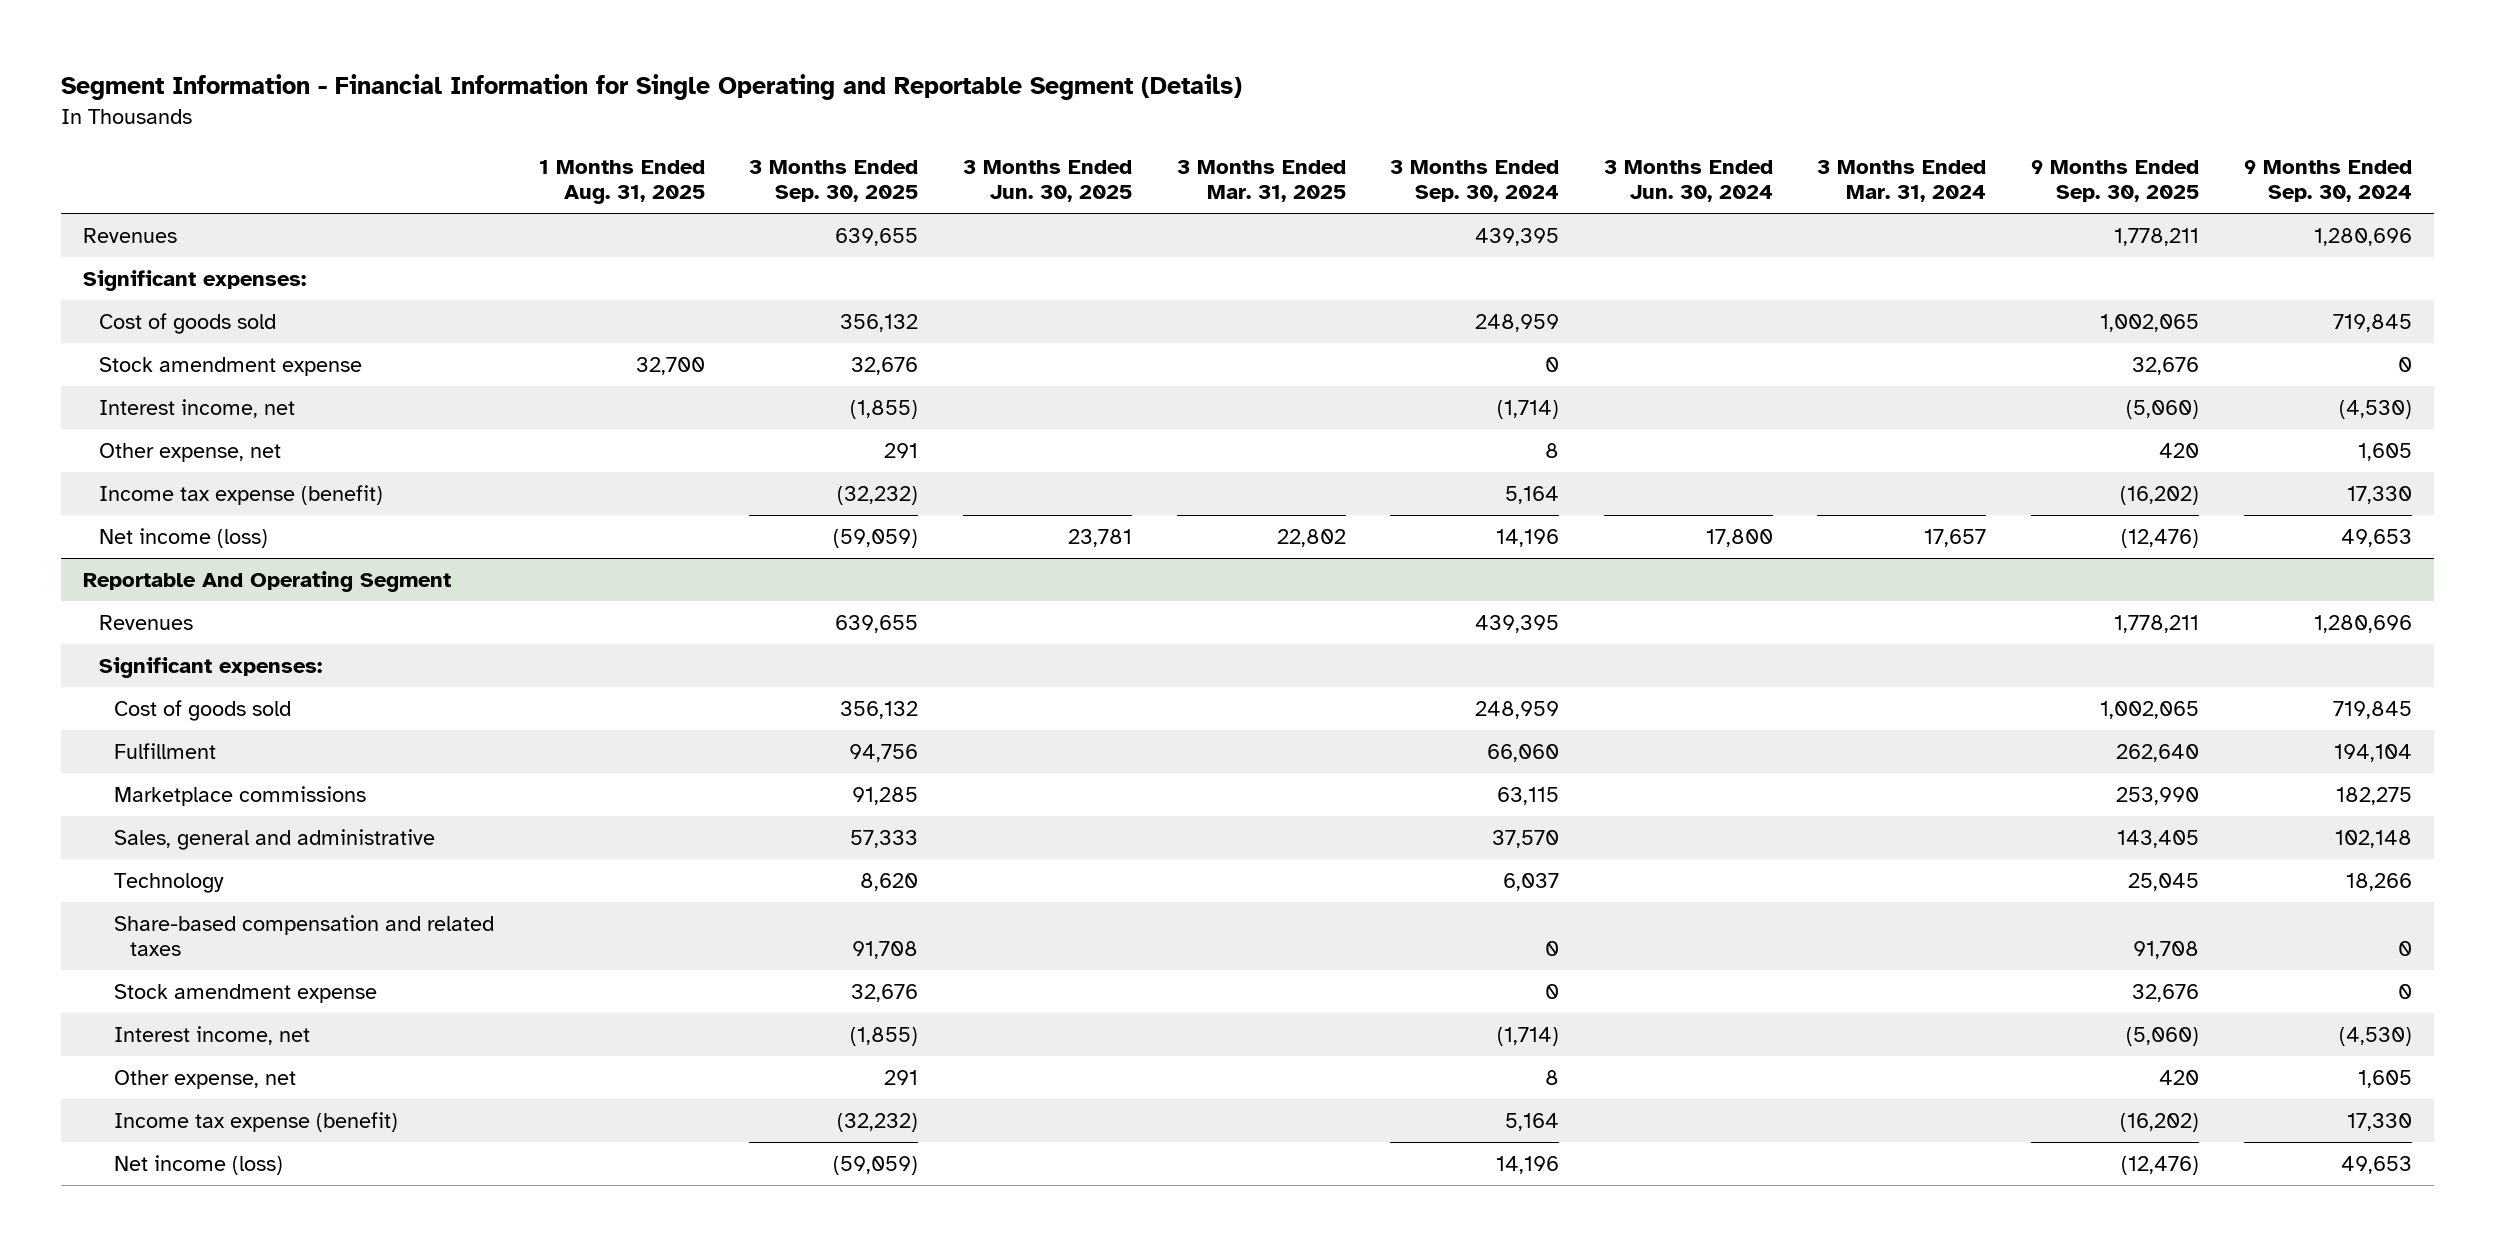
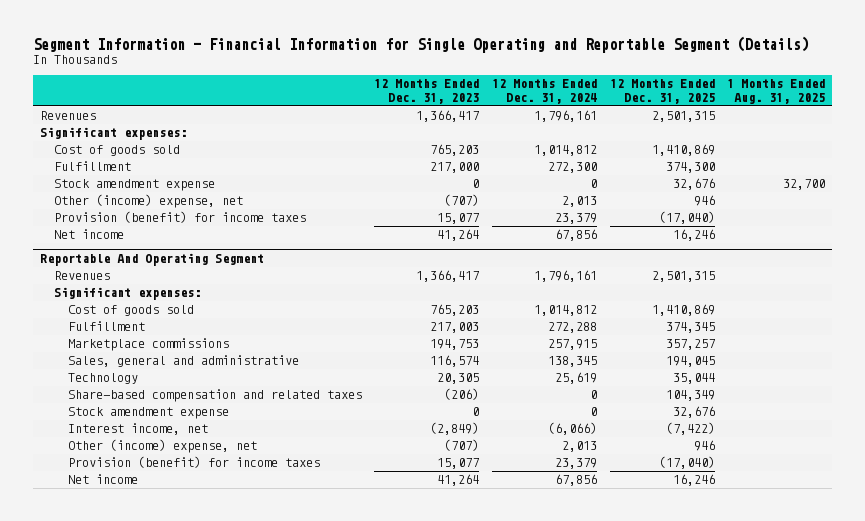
[749,160,919,203] 3 Months Ended Sep. 30, 2025 -> none
[962,160,1132,203] 3 Months Ended Jun. 30, 2025 -> none
[1176,160,1346,203] 3 Months Ended Mar. 31, 2025 -> none
[1390,160,1560,203] 3 Months Ended Sep. 30, 2024 -> none
[1603,160,1773,203] 3 Months Ended Jun. 30, 2024 -> none
[1817,160,1987,203] 3 Months Ended Mar. 31, 2024 -> none
[2031,160,2200,203] 9 Months Ended Sep. 30, 2025 -> none
[2243,160,2412,203] 9 Months Ended Sep. 30, 2024 -> none
none -> [374,79,480,105] 12 Months Ended Dec. 31, 2023
none -> [492,79,598,105] 12 Months Ended Dec. 31, 2024
none -> [609,79,715,105] 12 Months Ended Dec. 31, 2025
none -> [53,161,131,172] Fulfillment
[98,398,295,418] Interest income, net -> none
[98,442,281,462] Other expense, net -> [53,194,243,209] Other (income) expense, net
[98,484,383,505] Income tax expense (benefit) -> [53,211,306,224] Provision (benefit) for income taxes
[98,527,268,548] Net income (loss) -> [53,229,124,240] Net income
[114,1069,297,1089] Other expense, net -> [67,439,257,454] Other (income) expense, net
[114,1111,399,1132] Income tax expense (benefit) -> [67,456,320,469] Provision (benefit) for income taxes
[114,1154,284,1175] Net income (loss) -> [67,474,138,485] Net income

